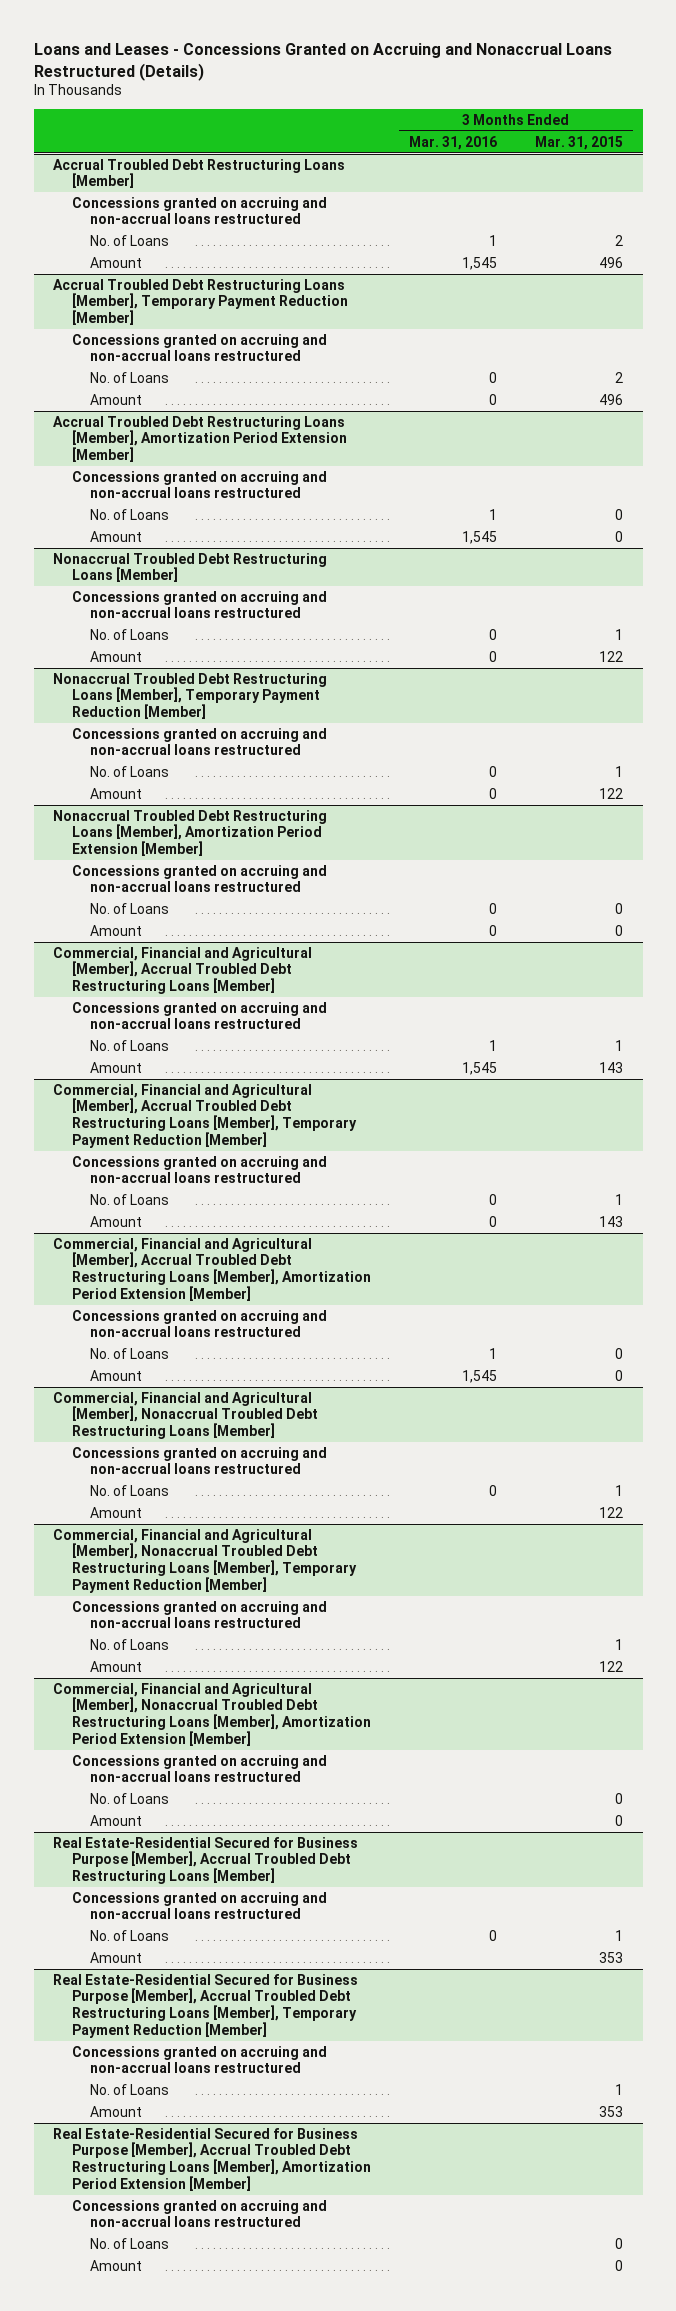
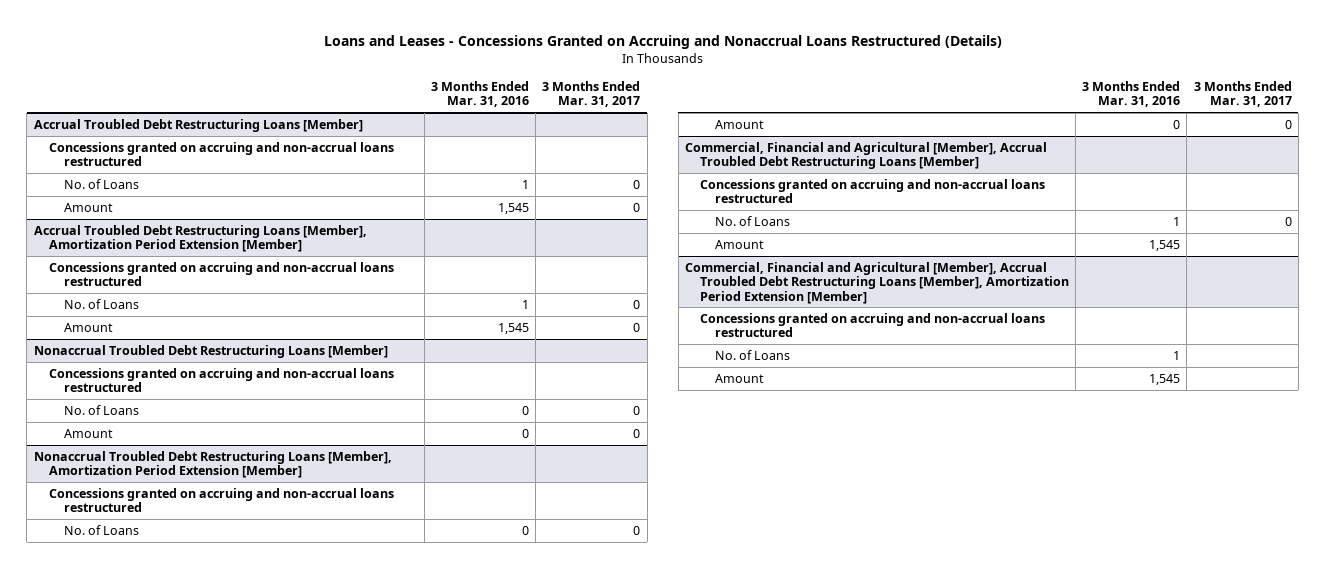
[535,135,624,150] Mar. 31, 2015 -> none
none -> [542,81,641,108] 3 Months Ended Mar. 31, 2017
[53,278,348,326] Accrual Troubled Debt Restructuring Loans [Member], Temporary Payment Reduction [Member] -> none
[71,333,327,362] Concessions granted on accruing and non-accrual loans restructured -> none
[89,371,169,383] No. of Loans -> none
[89,393,142,405] Amount -> none
[53,672,328,720] Nonaccrual Troubled Debt Restructuring Loans [Member], Temporary Payment Reduction [Member] -> none
[71,727,327,756] Concessions granted on accruing and non-accrual loans restructured -> none
[89,765,169,777] No. of Loans -> none
[89,787,142,799] Amount -> none
[53,1083,357,1148] Commercial, Financial and Agricultural [Member], Accrual Troubled Debt Restructuring Loans [Member], Temporary Payment Reduction [Member] -> none
[71,1155,327,1184] Concessions granted on accruing and non-accrual loans restructured -> none
[89,1193,169,1205] No. of Loans -> none
[89,1215,142,1227] Amount -> none
[53,1391,318,1440] Commercial, Financial and Agricultural [Member], Nonaccrual Troubled Debt Restructuring Loans [Member] -> none
[71,1446,327,1475] Concessions granted on accruing and non-accrual loans restructured -> none
[89,1484,169,1496] No. of Loans -> none
[89,1506,142,1518] Amount -> none
[53,1528,357,1593] Commercial, Financial and Agricultural [Member], Nonaccrual Troubled Debt Restructuring Loans [Member], Temporary Payment Reduction [Member] -> none
[71,1600,327,1629] Concessions granted on accruing and non-accrual loans restructured -> none
[89,1638,169,1650] No. of Loans -> none
[89,1660,142,1672] Amount -> none
[53,1682,371,1746] Commercial, Financial and Agricultural [Member], Nonaccrual Troubled Debt Restructuring Loans [Member], Amortization Period Extension [Member] -> none
[71,1754,327,1783] Concessions granted on accruing and non-accrual loans restructured -> none
[89,1792,169,1804] No. of Loans -> none
[89,1814,142,1826] Amount -> none
[53,1836,359,1885] Real Estate-Residential Secured for Business Purpose [Member], Accrual Troubled Debt Restructuring Loans [Member] -> none
[71,1891,327,1920] Concessions granted on accruing and non-accrual loans restructured -> none
[89,1929,169,1941] No. of Loans -> none
[89,1951,142,1963] Amount -> none
[53,1973,359,2038] Real Estate-Residential Secured for Business Purpose [Member], Accrual Troubled Debt Restructuring Loans [Member], Temporary Payment Reduction [Member] -> none
[71,2045,327,2074] Concessions granted on accruing and non-accrual loans restructured -> none
[89,2083,169,2095] No. of Loans -> none
[89,2105,142,2117] Amount -> none
[53,2127,371,2191] Real Estate-Residential Secured for Business Purpose [Member], Accrual Troubled Debt Restructuring Loans [Member], Amortization Period Extension [Member] -> none
[71,2199,327,2228] Concessions granted on accruing and non-accrual loans restructured -> none
[89,2237,169,2249] No. of Loans -> none
[89,2259,142,2271] Amount -> none

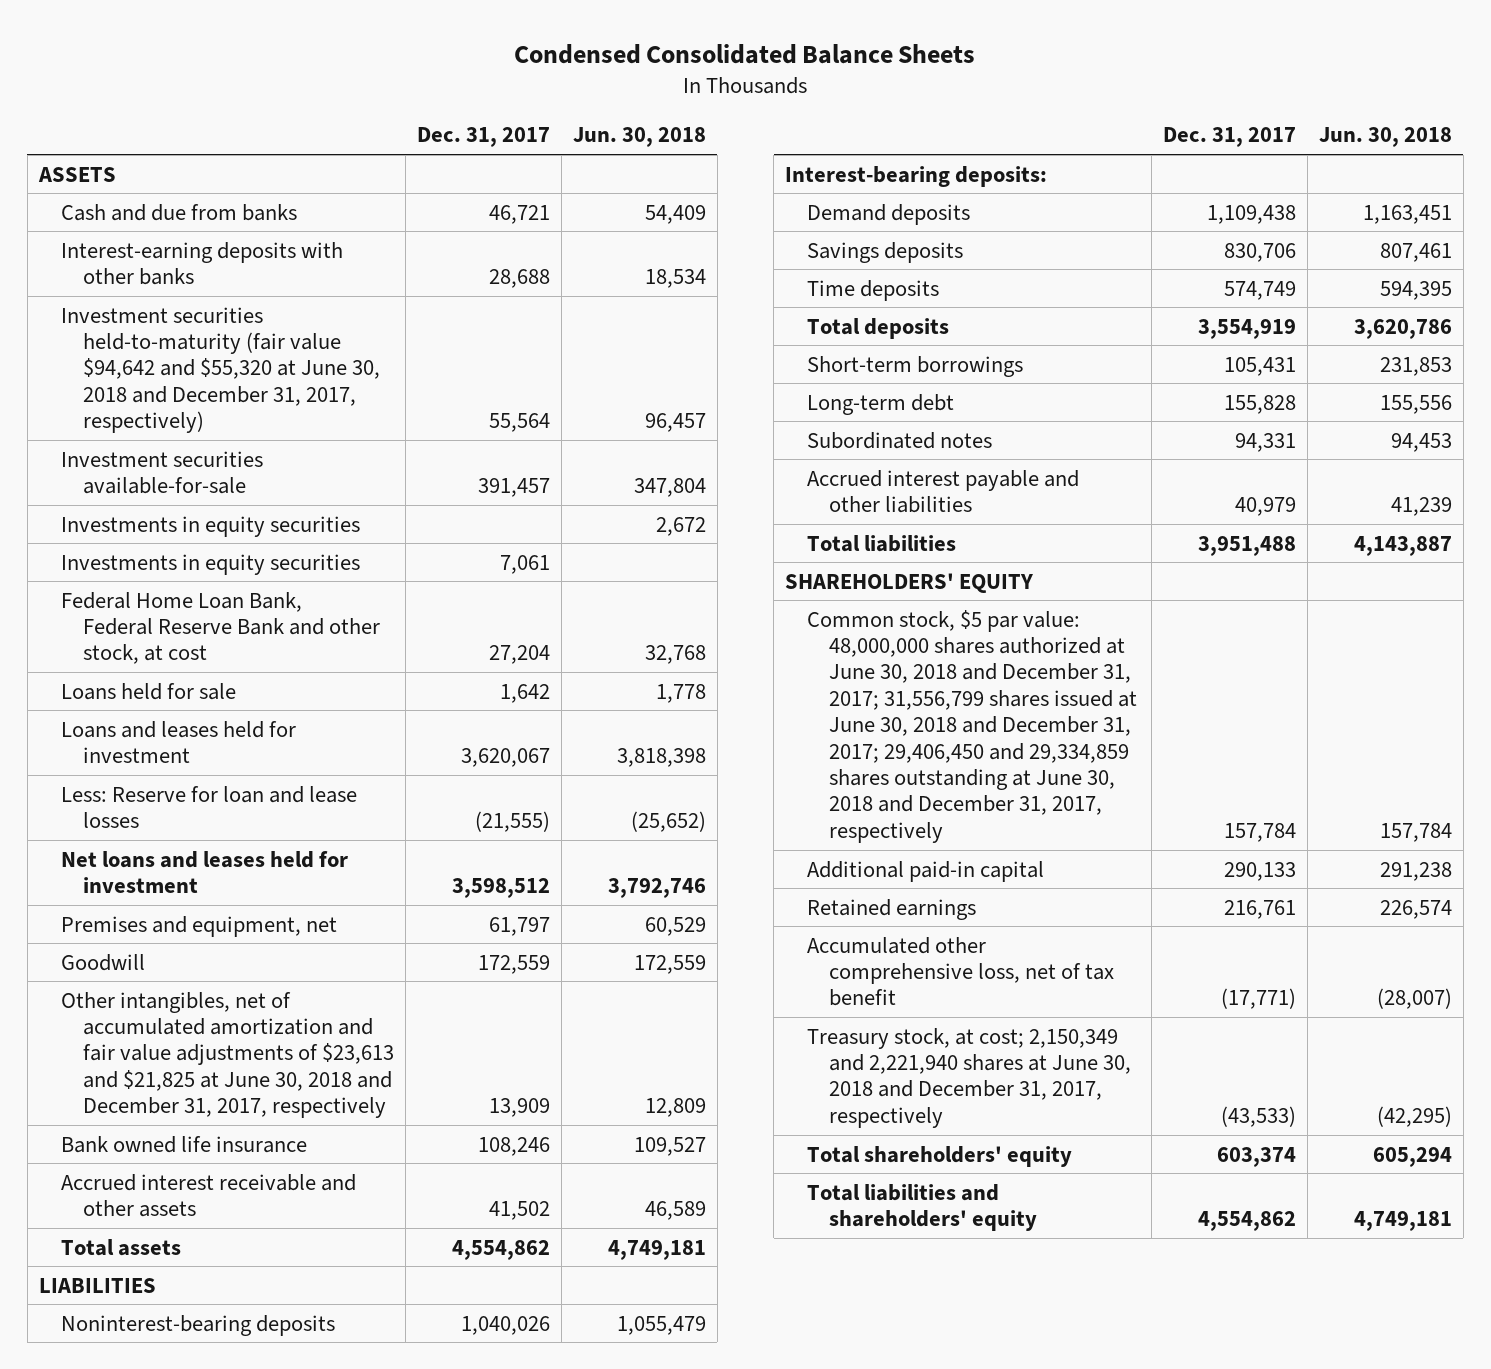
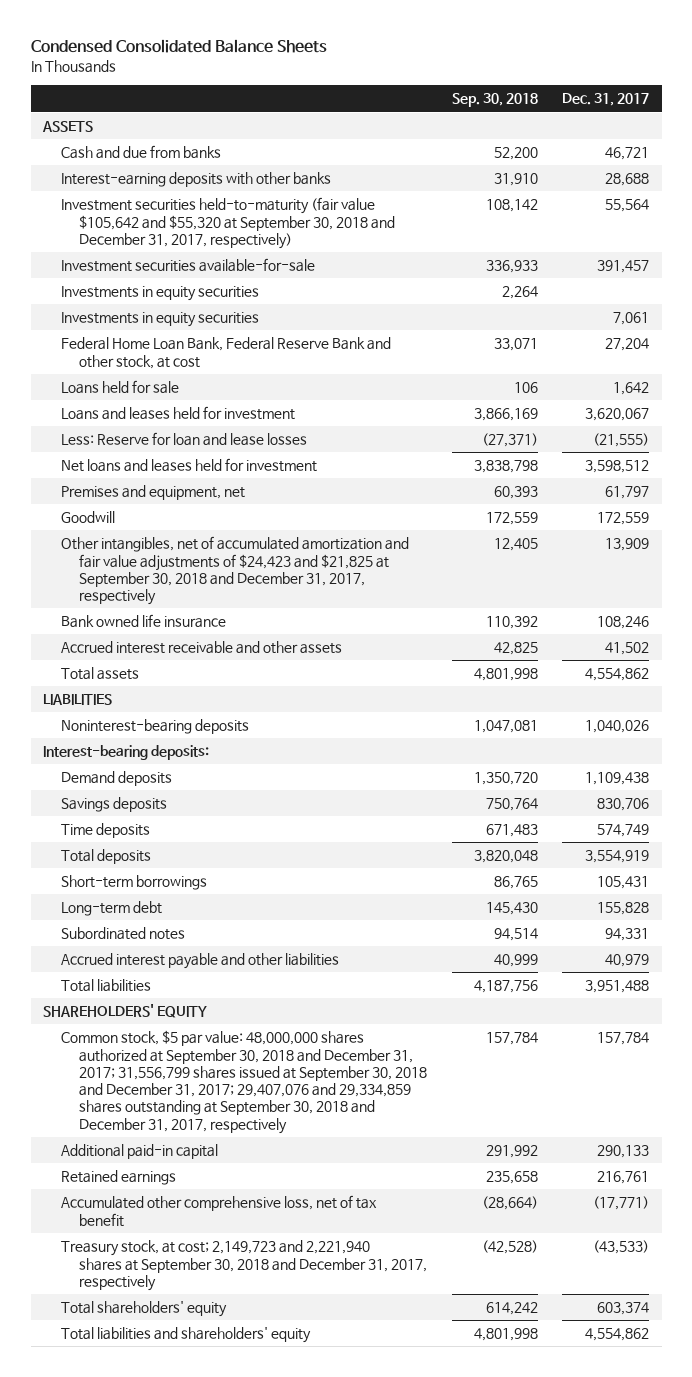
[572,127,706,148] Jun. 30, 2018 -> none
none -> [451,93,538,108] Sep. 30, 2018
[61,306,381,434] Investment securities held-to-maturity (fair value $94,642 and $55,320 at June 30, 2018 and December 31, 2017, respectively) -> [60,197,395,249] Investment securities held-to-maturity (fair value $105,642 and $55,320 at September 30, 2018 and December 31, 2017, respectively)
[61,991,395,1119] Other intangibles, net of accumulated amortization and fair value adjustments of $23,613 and $21,825 at June 30, 2018 and December 31, 2017, respectively -> [60,536,409,606] Other intangibles, net of accumulated amortization and fair value adjustments of $24,423 and $21,825 at September 30, 2018 and December 31, 2017, respectively
[807,609,1138,843] Common stock, $5 par value: 48,000,000 shares authorized at June 30, 2018 and December 31, 2017; 31,556,799 shares issued at June 30, 2018 and December 31, 2017; 29,406,450 and 29,334,859 shares outstanding at June 30, 2018 and December 31, 2017, respectively -> [60,1030,427,1134] Common stock, $5 par value: 48,000,000 shares authorized at September 30, 2018 and December 31, 2017; 31,556,799 shares issued at September 30, 2018 and December 31, 2017; 29,407,076 and 29,334,859 shares outstanding at September 30, 2018 and December 31, 2017, respectively
[807,1027,1132,1128] Treasury stock, at cost; 2,150,349 and 2,221,940 shares at June 30, 2018 and December 31, 2017, respectively -> [60,1240,427,1291] Treasury stock, at cost; 2,149,723 and 2,221,940 shares at September 30, 2018 and December 31, 2017, respectively

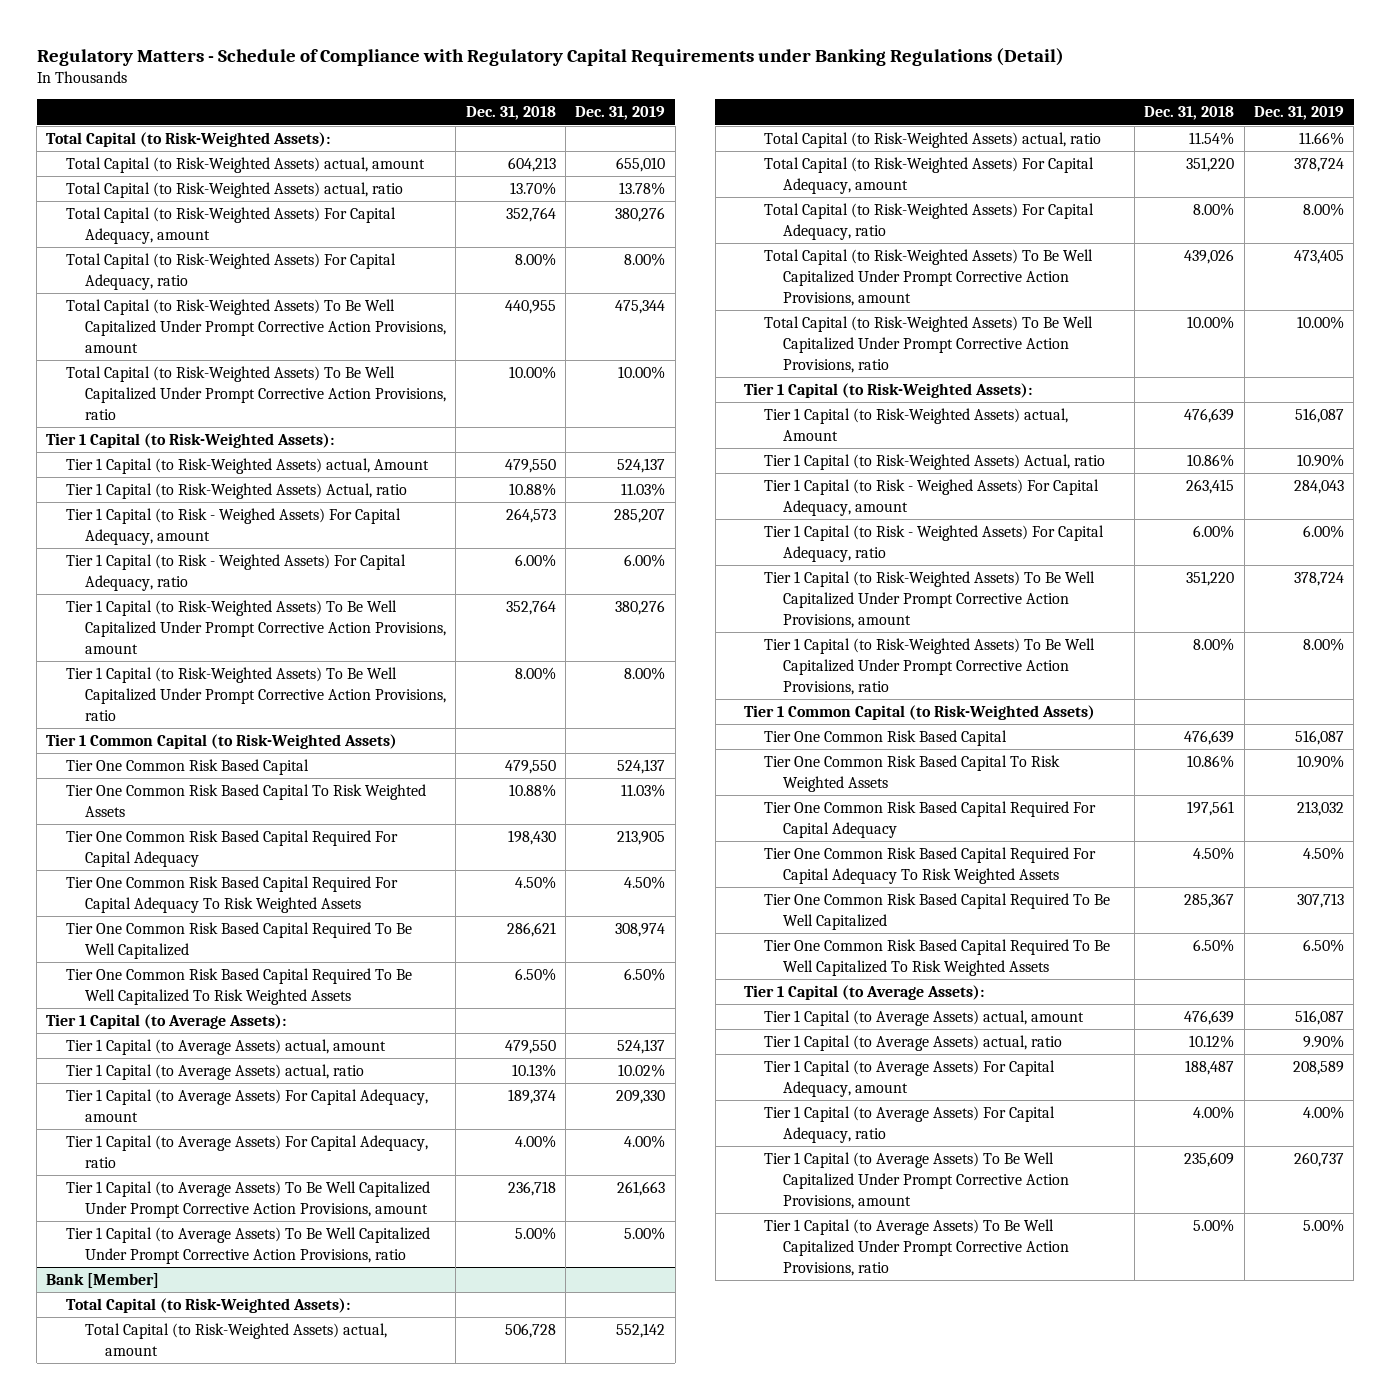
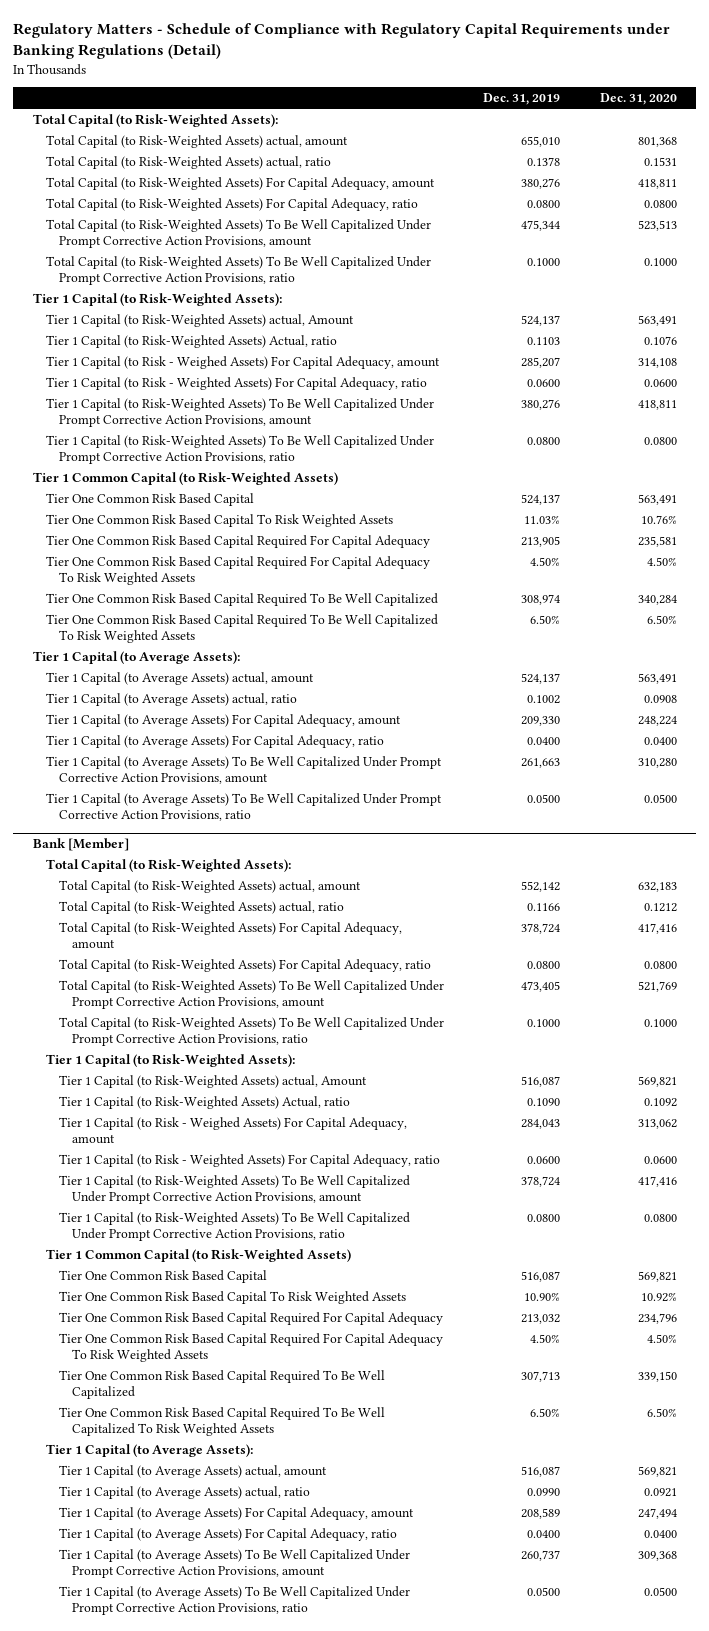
[465,106,556,121] Dec. 31, 2018 -> none
none -> [599,93,677,106] Dec. 31, 2020
[619,182,666,196] 13.78% -> [527,156,561,166] 0.1378
[624,253,666,267] 8.00% -> [527,199,561,208] 0.0800
[618,366,666,380] 10.00% -> [527,257,561,266] 0.1000
[621,483,666,497] 11.03% -> [527,336,561,345] 0.1103
[624,554,666,568] 6.00% -> [527,378,561,387] 0.0600
[624,667,666,681] 8.00% -> [527,436,561,445] 0.0800
[618,1064,666,1078] 10.02% -> [527,694,561,704] 0.1002
[624,1135,666,1149] 4.00% -> [527,736,561,745] 0.0400
[624,1227,666,1241] 5.00% -> [527,793,561,803] 0.0500
[1298,132,1344,146] 11.66% -> [527,902,561,911] 0.1166
[1302,203,1344,217] 8.00% -> [527,960,561,969] 0.0800
[1296,316,1344,330] 10.00% -> [527,1018,561,1027] 0.1000
[1296,454,1344,468] 10.90% -> [527,1097,561,1106] 0.1090
[1302,525,1344,539] 6.00% -> [527,1155,561,1164] 0.0600
[1302,638,1344,652] 8.00% -> [527,1213,561,1222] 0.0800
[1302,1035,1344,1049] 9.90% -> [527,1487,561,1496] 0.0990
[1302,1106,1344,1120] 4.00% -> [527,1529,561,1538] 0.0400
[1302,1219,1344,1233] 5.00% -> [527,1586,561,1596] 0.0500

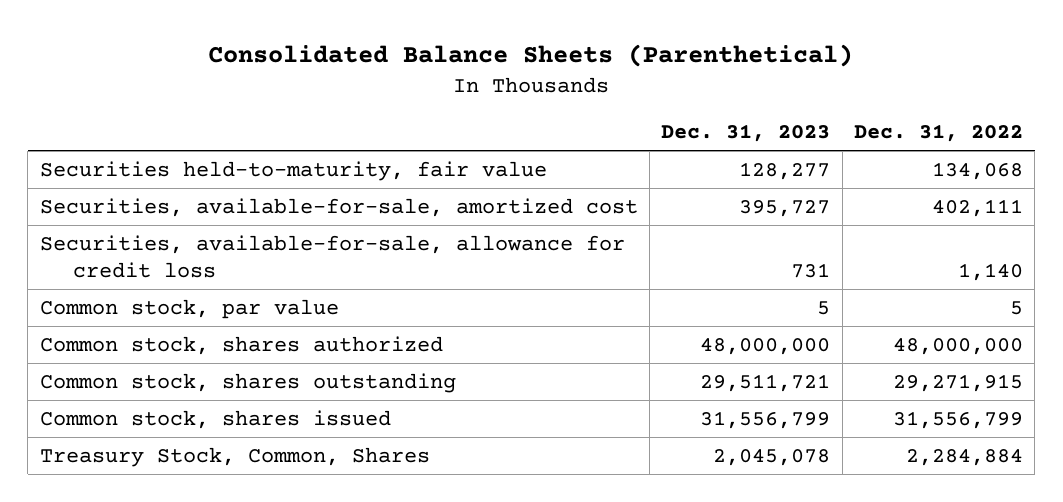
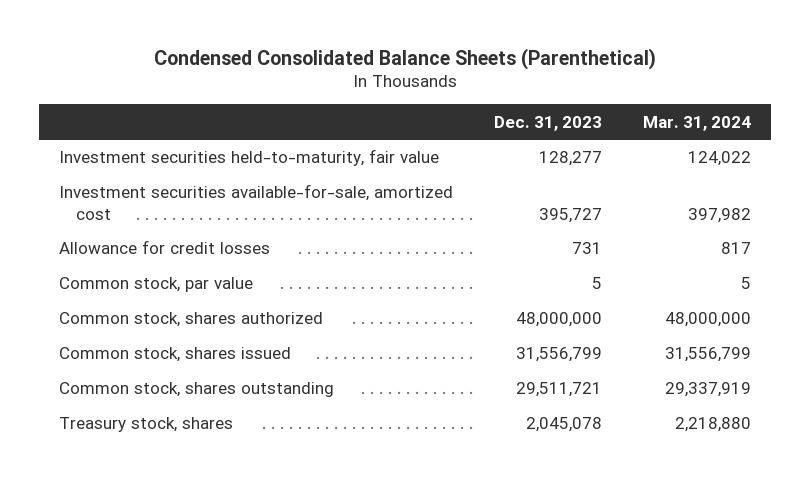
[208,43,854,67] Consolidated Balance Sheets (Parenthetical) -> [153,47,656,70] Condensed Consolidated Balance Sheets (Parenthetical)
[854,124,1024,143] Dec. 31, 2022 -> none
none -> [642,115,751,131] Mar. 31, 2024
[39,160,547,181] Securities held-to-maturity, fair value -> [59,149,440,167] Investment securities held-to-maturity, fair value
[39,197,638,217] Securities, available-for-sale, amortized cost -> [59,184,454,221] Investment securities available-for-sale, amortized cost
[39,234,625,278] Securities, available-for-sale, allowance for credit loss -> [59,240,271,255] Allowance for credit losses
[39,372,456,393] Common stock, shares outstanding -> [59,382,335,398] Common stock, shares outstanding
[39,446,430,467] Treasury Stock, Common, Shares -> [59,417,234,433] Treasury stock, shares

